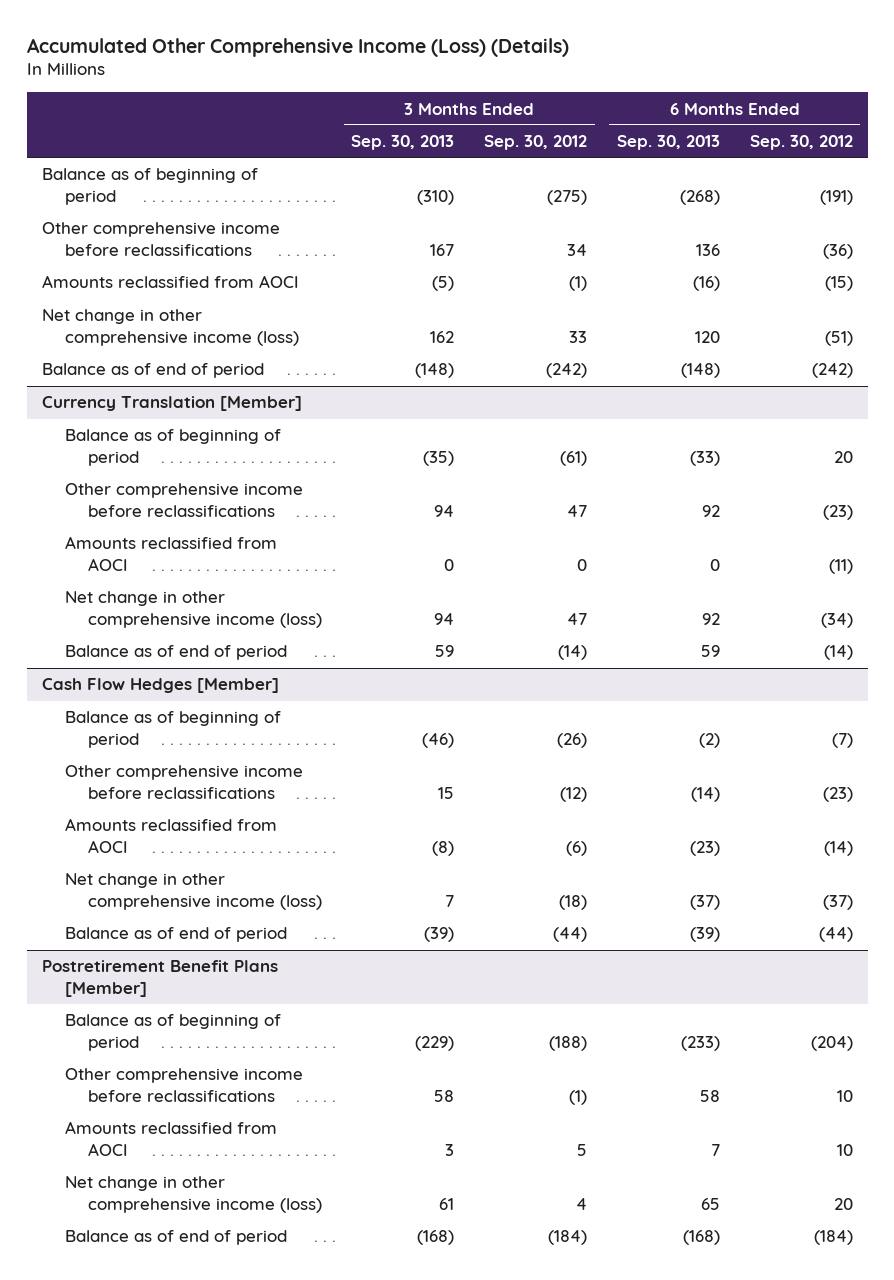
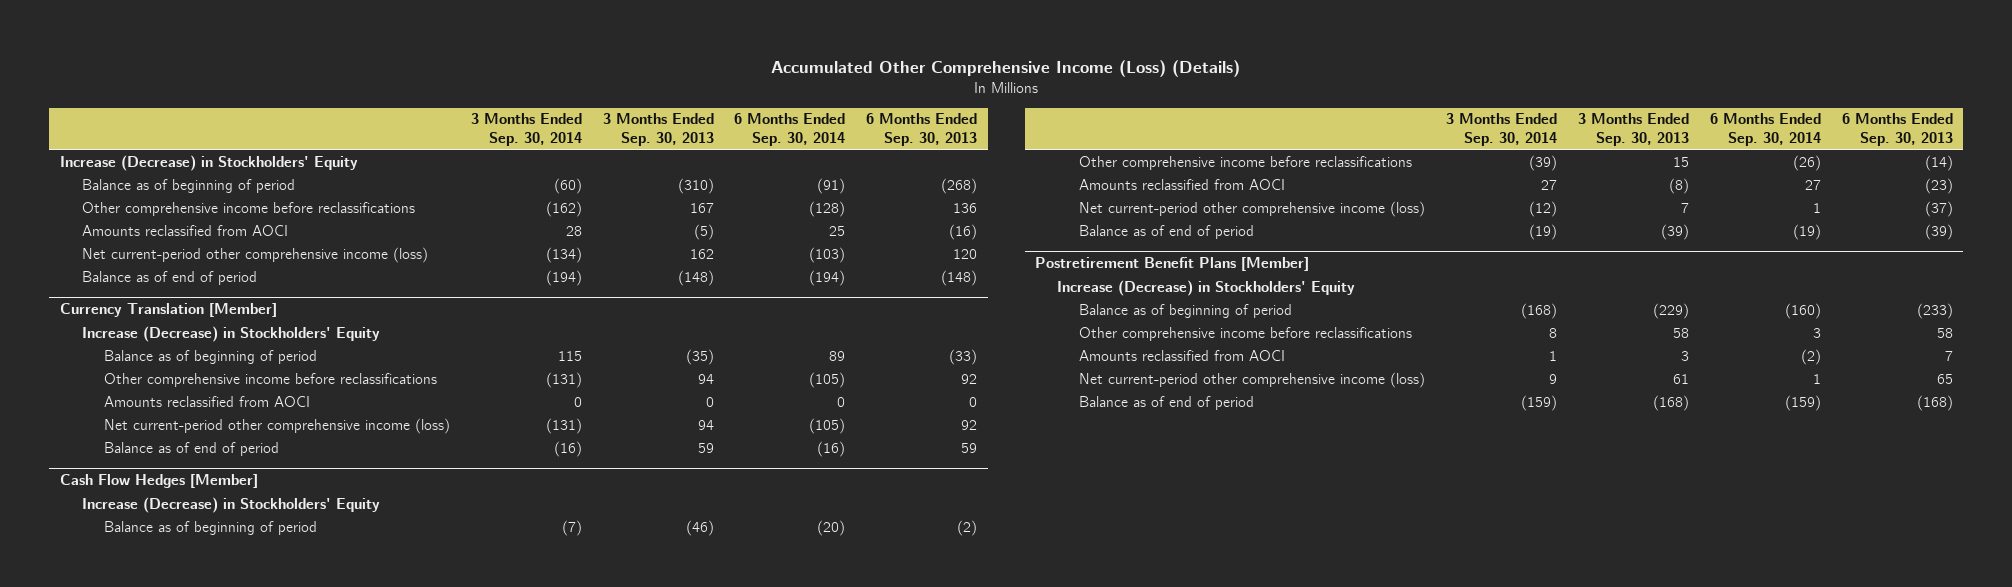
[484,135,588,151] Sep. 30, 2012 -> none
[749,135,853,151] Sep. 30, 2012 -> none
none -> [470,113,582,146] 3 Months Ended Sep. 30, 2014
none -> [734,113,846,146] 6 Months Ended Sep. 30, 2014
none -> [59,154,358,171] Increase (Decrease) in Stockholders' Equity
[41,309,299,346] Net change in other comprehensive income (loss) -> [81,246,428,263] Net current-period other comprehensive income (loss)
none -> [81,325,380,342] Increase (Decrease) in Stockholders' Equity
[64,591,322,628] Net change in other comprehensive income (loss) -> [104,417,451,434] Net current-period other comprehensive income (loss)
none -> [81,496,380,513] Increase (Decrease) in Stockholders' Equity
[64,873,322,910] Net change in other comprehensive income (loss) -> [1079,200,1426,217] Net current-period other comprehensive income (loss)
none -> [1057,279,1356,296] Increase (Decrease) in Stockholders' Equity
[64,1176,322,1213] Net change in other comprehensive income (loss) -> [1079,371,1426,388] Net current-period other comprehensive income (loss)

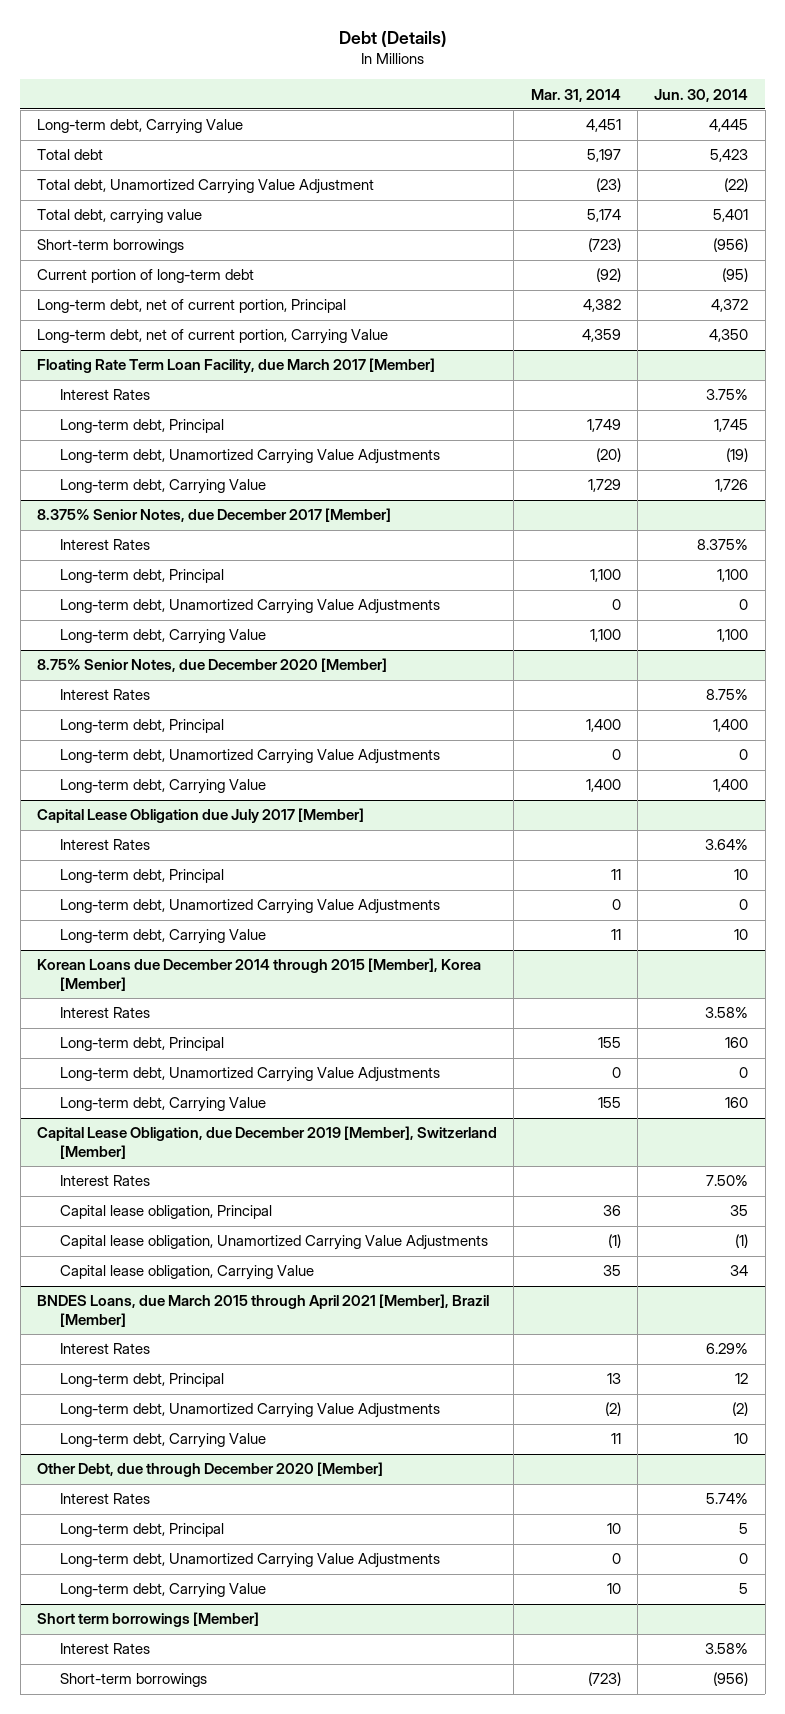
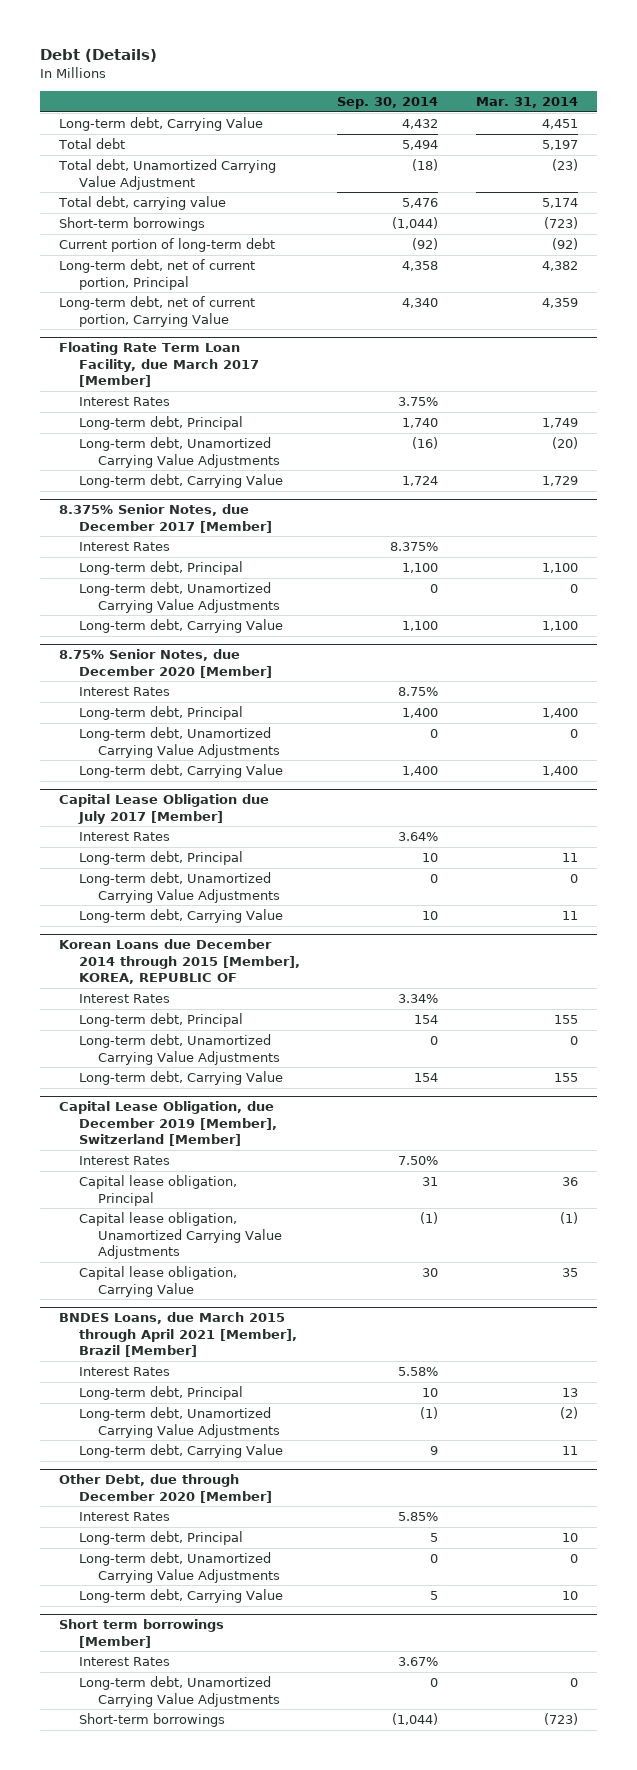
[654,88,749,102] Jun. 30, 2014 -> none
none -> [337,97,439,110] Sep. 30, 2014
[37,958,482,991] Korean Loans due December 2014 through 2015 [Member], Korea [Member] -> [58,939,300,985] Korean Loans due December 2014 through 2015 [Member], KOREA, REPUBLIC OF
none -> [78,1676,281,1707] Long-term debt, Unamortized Carrying Value Adjustments

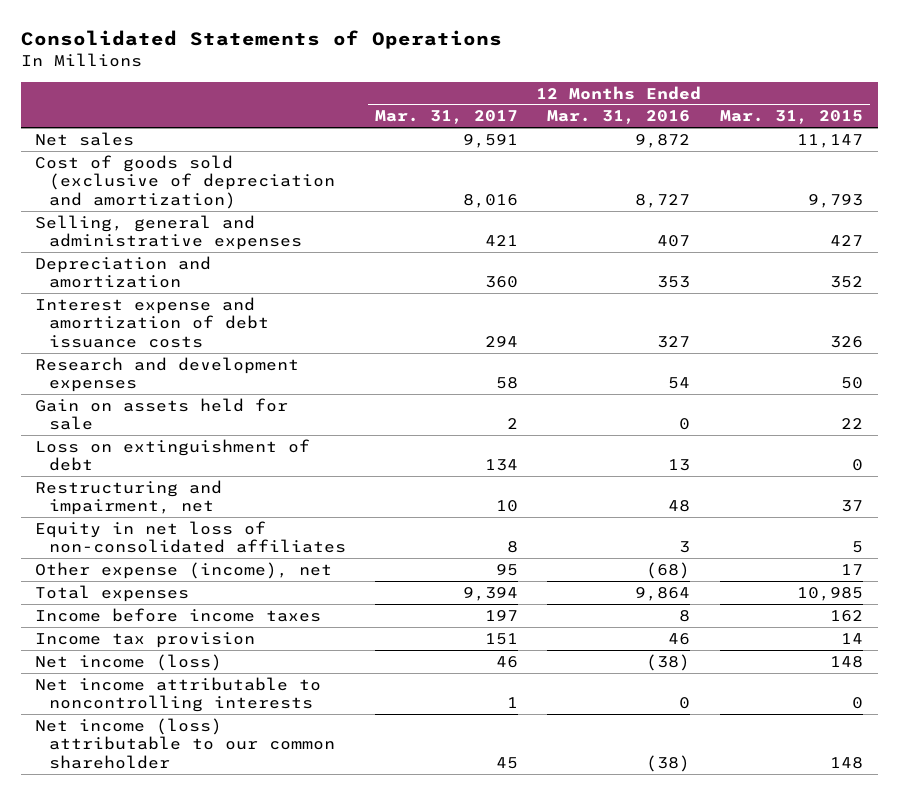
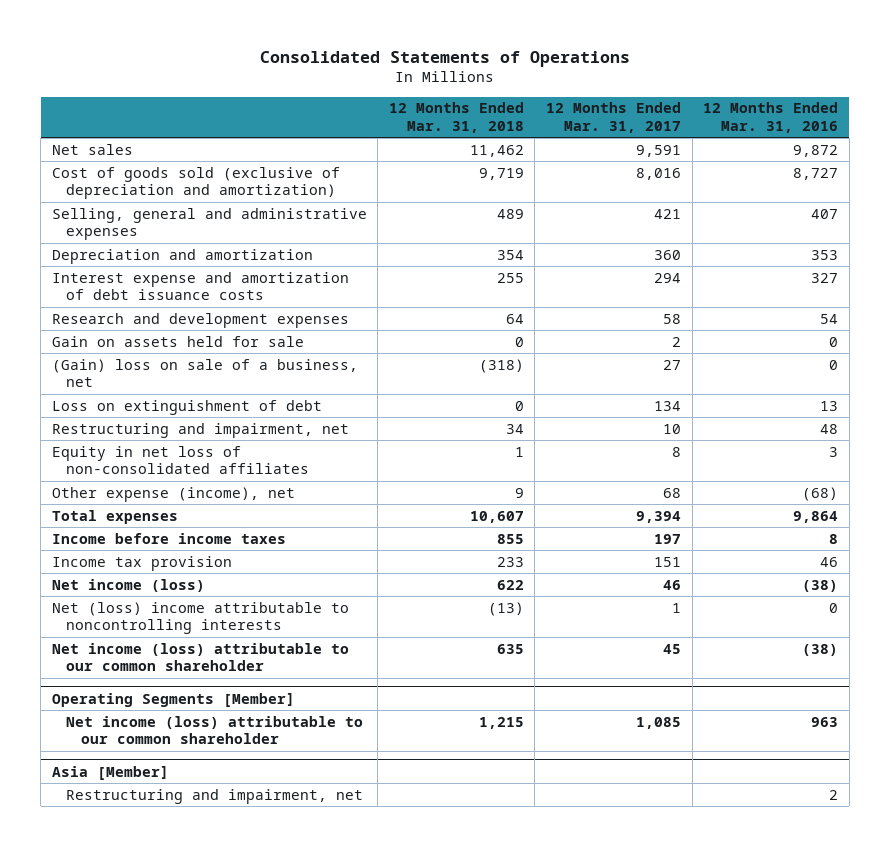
[719,110,863,125] Mar. 31, 2015 -> none
none -> [388,102,524,134] 12 Months Ended Mar. 31, 2018
none -> [51,358,358,388] (Gain) loss on sale of a business, net
[496,563,519,576] 95 -> [662,487,681,498] 68
[35,676,322,713] Net income attributable to noncontrolling interests -> [51,601,349,635] Net (loss) income attributable to noncontrolling interests
none -> [51,692,295,707] Operating Segments [Member]
none -> [66,715,364,745] Net income (loss) attributable to our common shareholder
none -> [51,765,169,780] Asia [Member]
none -> [66,788,364,804] Restructuring and impairment, net

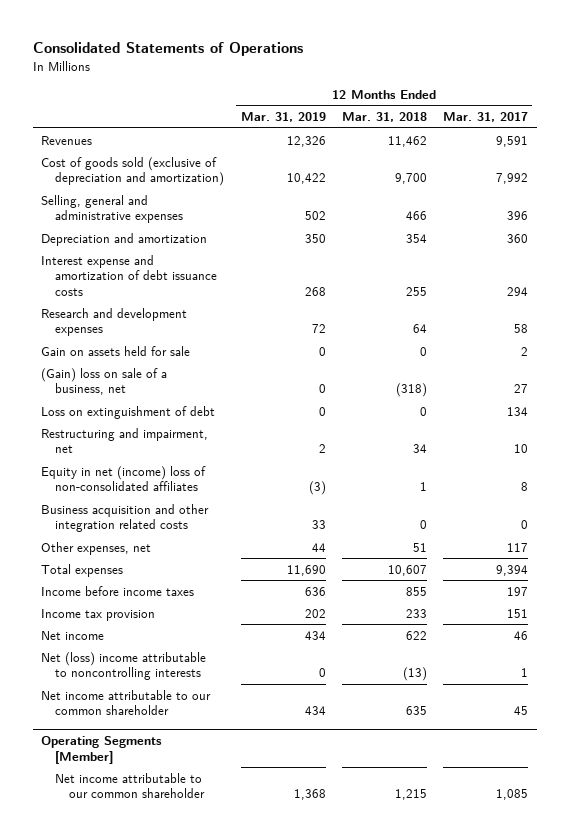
[703,102,839,134] 12 Months Ended Mar. 31, 2016 -> none
none -> [240,112,326,123] Mar. 31, 2019
[51,143,133,155] Net sales -> [41,135,93,145] Revenues
[478,167,524,180] 9,719 -> [394,173,427,185] 9,700
[635,167,681,180] 8,016 -> [496,173,529,185] 7,992
[496,208,524,219] 489 -> [405,211,427,221] 466
[653,208,681,219] 421 -> [507,211,529,221] 396
[51,445,310,475] Equity in net loss of non-consolidated affiliates -> [41,465,207,492] Equity in net (income) loss of non-consolidated affiliates
none -> [41,503,210,533] Business acquisition and other integration related costs
[51,486,295,502] Other expense (income), net -> [41,541,152,555] Other expenses, net
[514,487,524,498] 9 -> [412,542,427,552] 51
[662,487,681,498] 68 -> [507,542,529,552] 117
[51,578,205,592] Net income (loss) -> [41,630,105,640] Net income
[51,642,349,672] Net income (loss) attributable to our common shareholder -> [41,689,212,716] Net income attributable to our common shareholder
[51,765,169,780] Asia [Member] -> none
[66,788,364,804] Restructuring and impairment, net -> none
[66,715,364,745] Net income (loss) attributable to our common shareholder -> [55,772,205,799] Net income attributable to our common shareholder

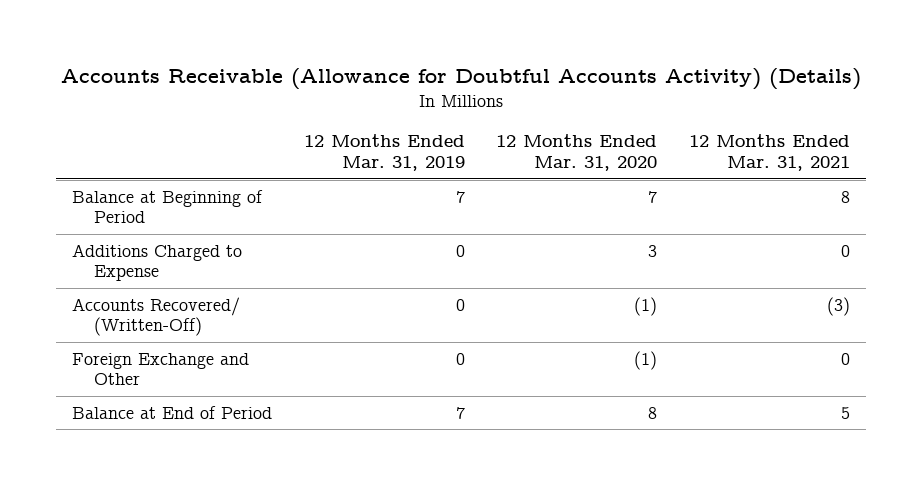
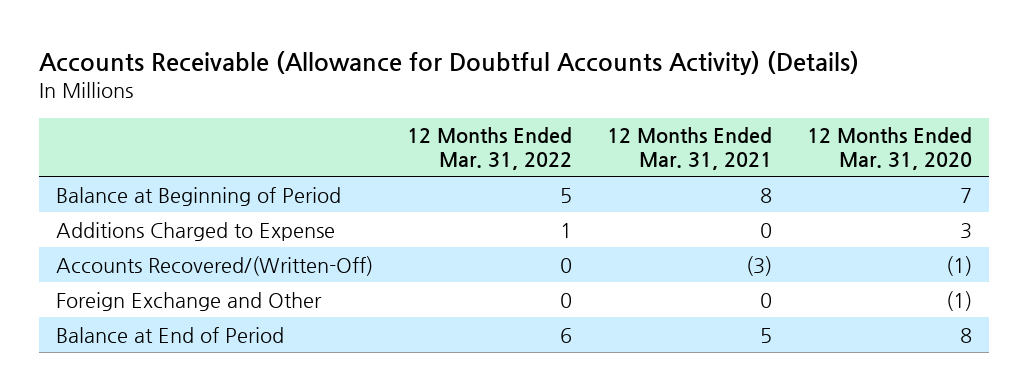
[303,134,465,171] 12 Months Ended Mar. 31, 2019 -> none
none -> [407,127,573,170] 12 Months Ended Mar. 31, 2022
[71,296,240,337] Accounts Recovered/ (Written-Off) -> [55,255,373,276] Accounts Recovered/(Written-Off)

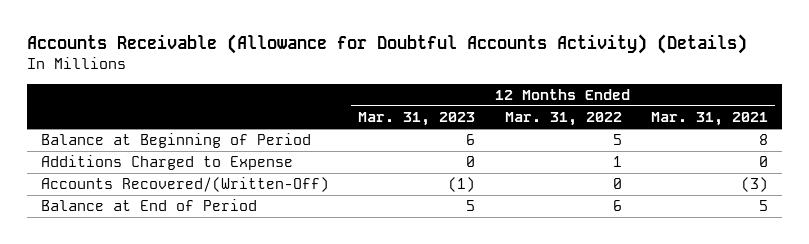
[806,127,972,170] 12 Months Ended Mar. 31, 2020 -> none
none -> [358,112,476,127] Mar. 31, 2023
[55,291,322,311] Foreign Exchange and Other -> none

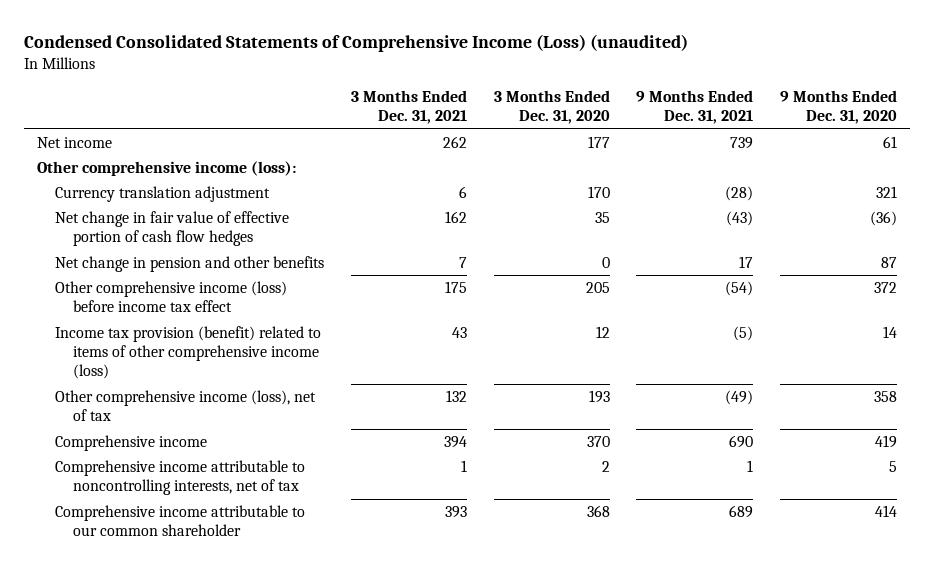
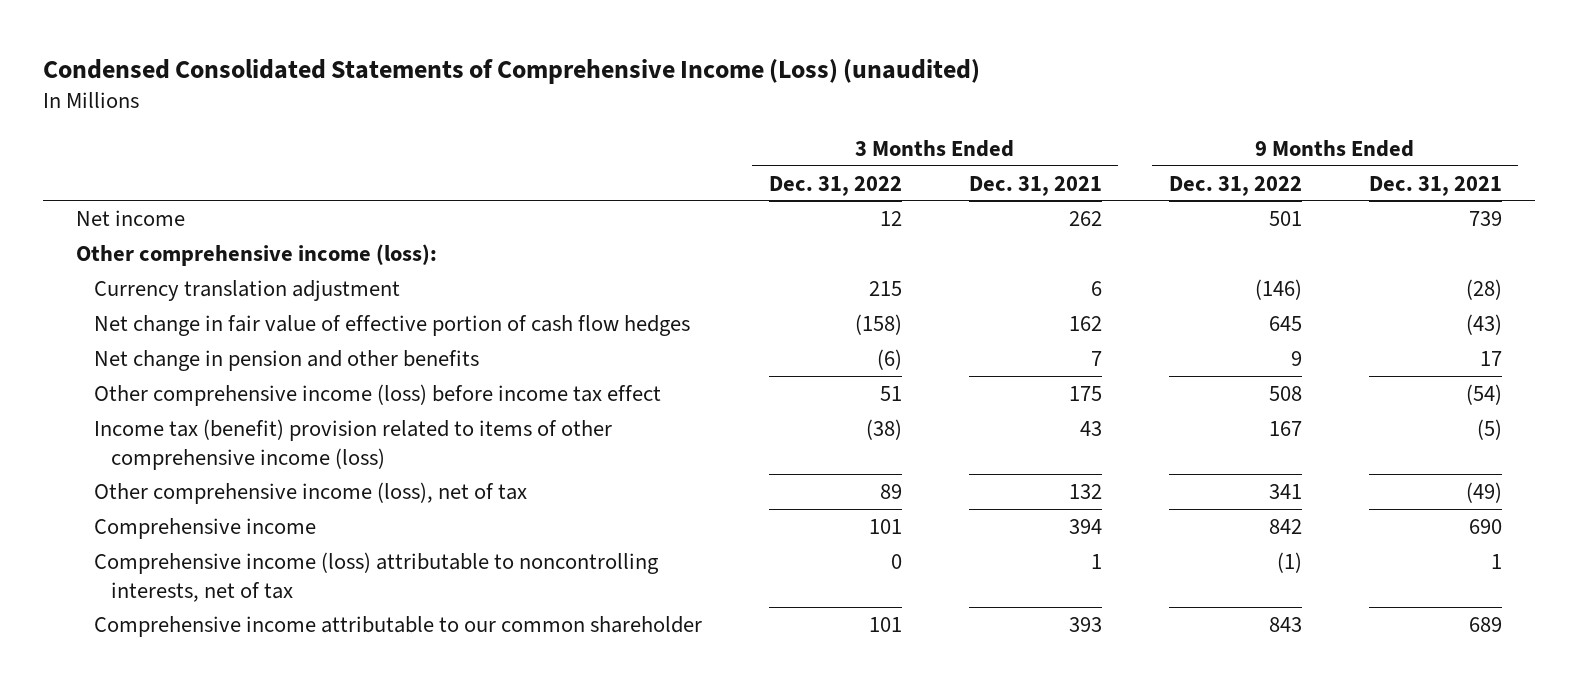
[493,90,610,125] 3 Months Ended Dec. 31, 2020 -> none
[780,90,898,125] 9 Months Ended Dec. 31, 2020 -> none
none -> [768,175,902,196] Dec. 31, 2022
none -> [1168,175,1302,196] Dec. 31, 2022
[55,325,322,380] Income tax provision (benefit) related to items of other comprehensive income (loss) -> [93,418,612,470] Income tax (benefit) provision related to items of other comprehensive income (loss)
[55,459,306,496] Comprehensive income attributable to noncontrolling interests, net of tax -> [93,551,659,602] Comprehensive income (loss) attributable to noncontrolling interests, net of tax

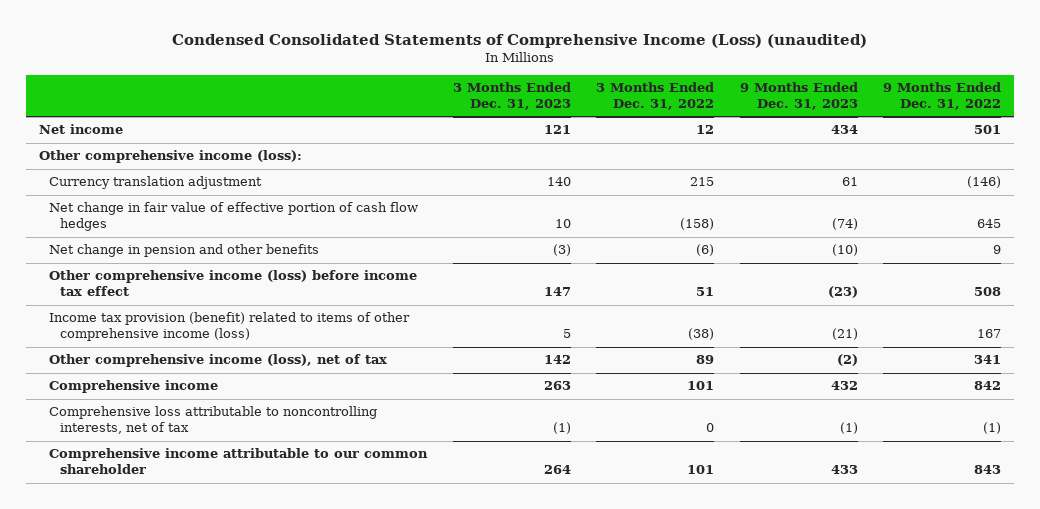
[968,175,1102,196] Dec. 31, 2021 -> none
[1368,175,1502,196] Dec. 31, 2021 -> none
none -> [452,81,571,110] 3 Months Ended Dec. 31, 2023
none -> [739,81,858,110] 9 Months Ended Dec. 31, 2023
[93,418,612,470] Income tax (benefit) provision related to items of other comprehensive income (loss) -> [49,312,411,342] Income tax provision (benefit) related to items of other comprehensive income (loss)
[93,551,659,602] Comprehensive income (loss) attributable to noncontrolling interests, net of tax -> [49,406,378,435] Comprehensive loss attributable to noncontrolling interests, net of tax

